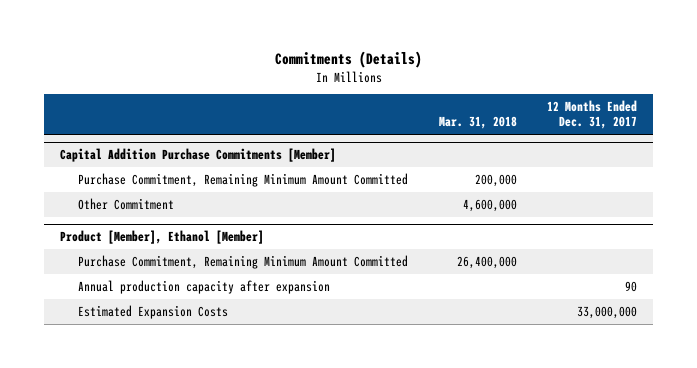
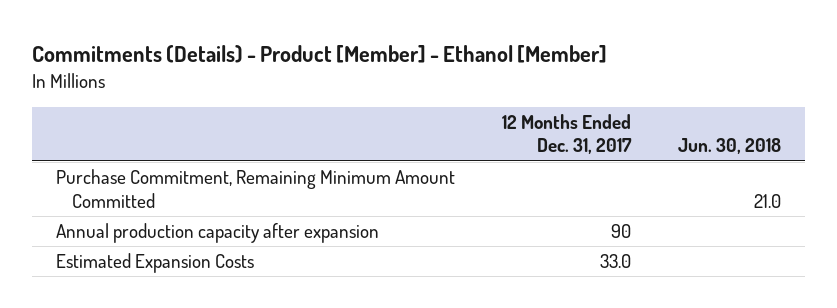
[274,51,422,69] Commitments (Details) -> [32,44,608,63] Commitments (Details) - Product [Member] - Ethanol [Member]
[438,116,517,130] Mar. 31, 2018 -> none
none -> [678,138,782,155] Jun. 30, 2018
[59,148,336,163] Capital Addition Purchase Commitments [Member] -> none
[77,172,408,187] Purchase Commitment, Remaining Minimum Amount Committed -> none
[77,197,174,210] Other Commitment -> none
[59,230,264,245] Product [Member], Ethanol [Member] -> none
[577,305,638,319] 33,000,000 -> [600,254,632,269] 33.0

